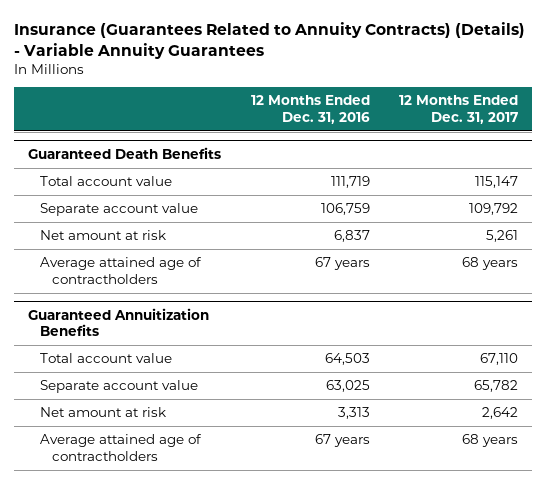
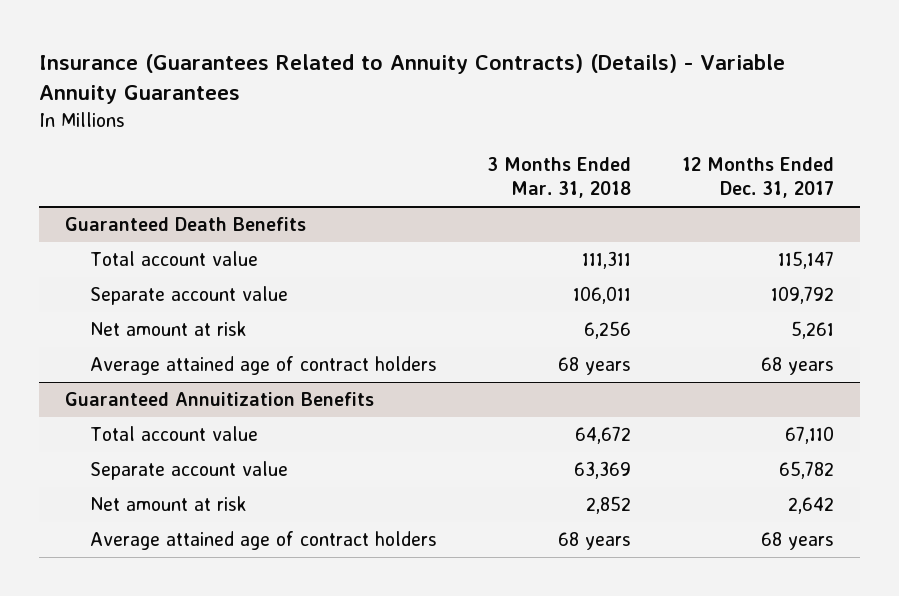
[250,95,370,124] 12 Months Ended Dec. 31, 2016 -> none
none -> [487,156,632,199] 3 Months Ended Mar. 31, 2018
[40,257,203,284] Average attained age of contractholders -> [89,356,437,376] Average attained age of contract holders
[40,434,203,461] Average attained age of contractholders -> [89,531,437,551] Average attained age of contract holders

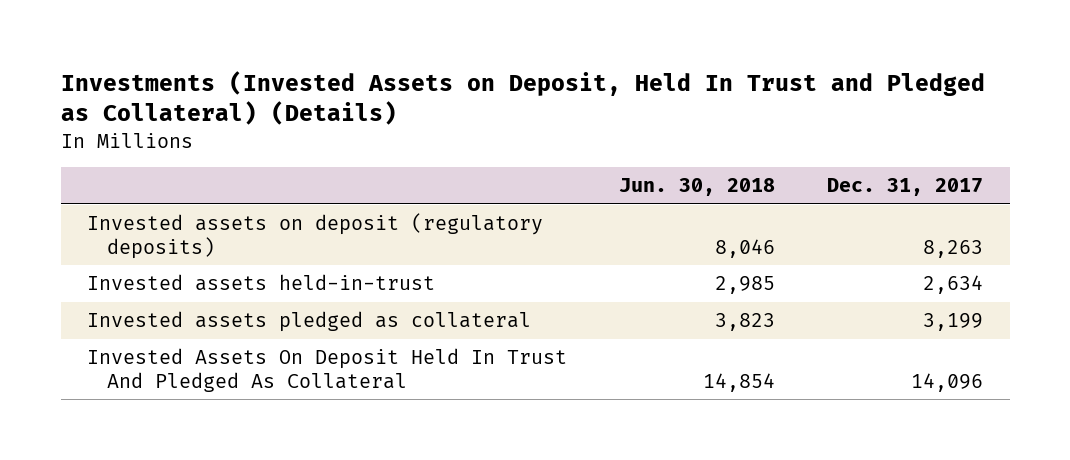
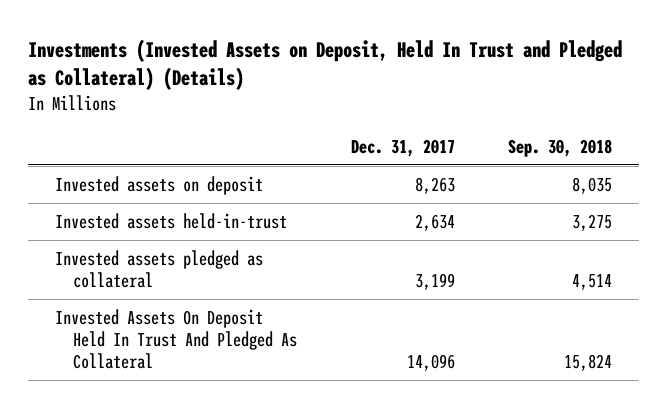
[619,178,776,197] Jun. 30, 2018 -> none
none -> [508,139,613,158] Sep. 30, 2018
[86,213,543,259] Invested assets on deposit (regulatory deposits) -> [55,175,264,195] Invested assets on deposit

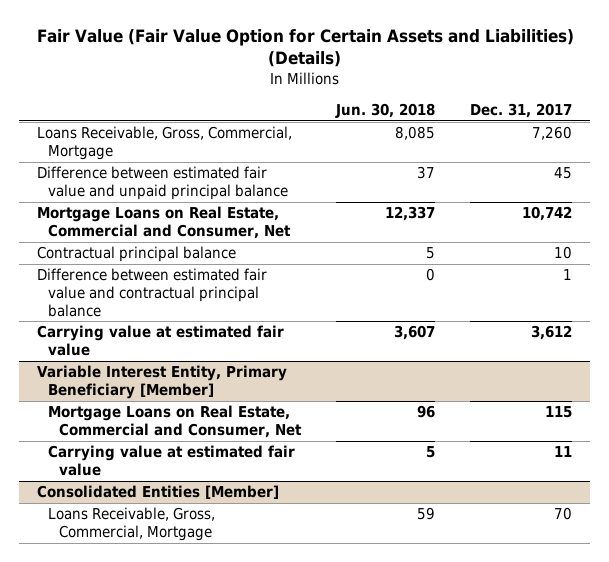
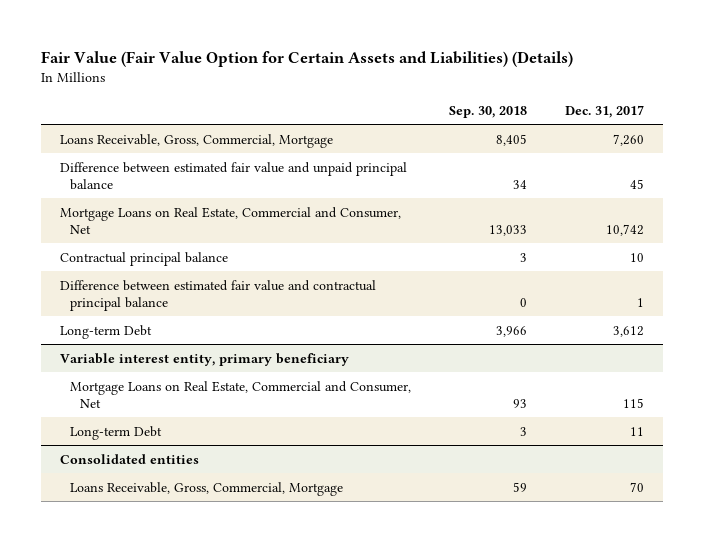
[335,102,436,118] Jun. 30, 2018 -> none
none -> [448,105,527,118] Sep. 30, 2018
[36,325,284,357] Carrying value at estimated fair value -> [59,324,152,339] Long-term Debt
[36,365,287,400] Variable Interest Entity, Primary Beneficiary [Member] -> [59,352,349,366] Variable interest entity, primary beneficiary
[47,445,295,477] Carrying value at estimated fair value -> [69,425,162,440] Long-term Debt
[36,485,279,500] Consolidated Entities [Member] -> [59,453,199,464] Consolidated entities

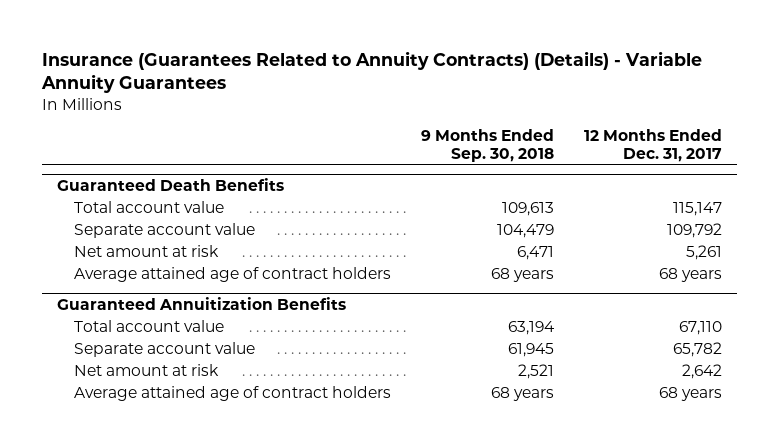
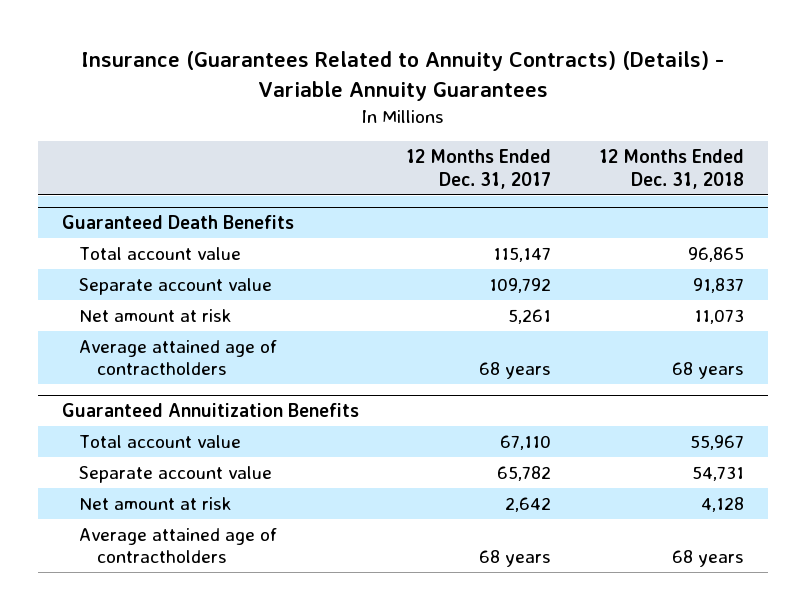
[421,129,555,163] 9 Months Ended Sep. 30, 2018 -> none
none -> [598,149,744,189] 12 Months Ended Dec. 31, 2018
[74,267,392,283] Average attained age of contract holders -> [79,339,278,376] Average attained age of contractholders
[74,386,392,402] Average attained age of contract holders -> [79,527,278,564] Average attained age of contractholders

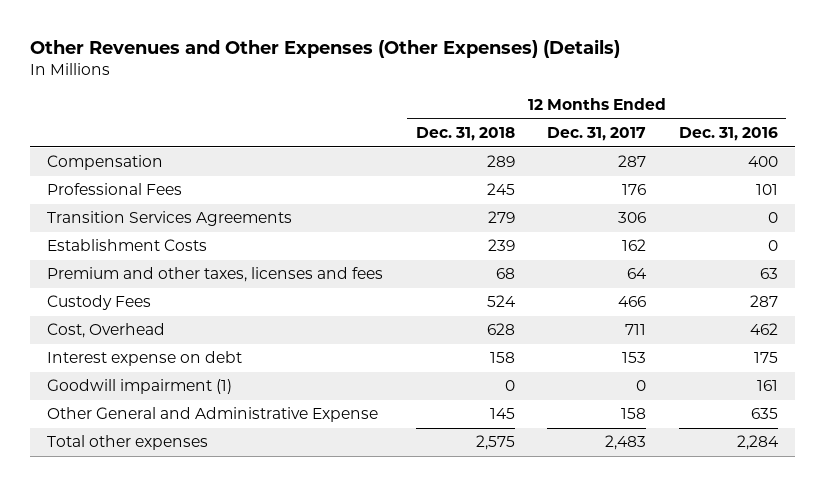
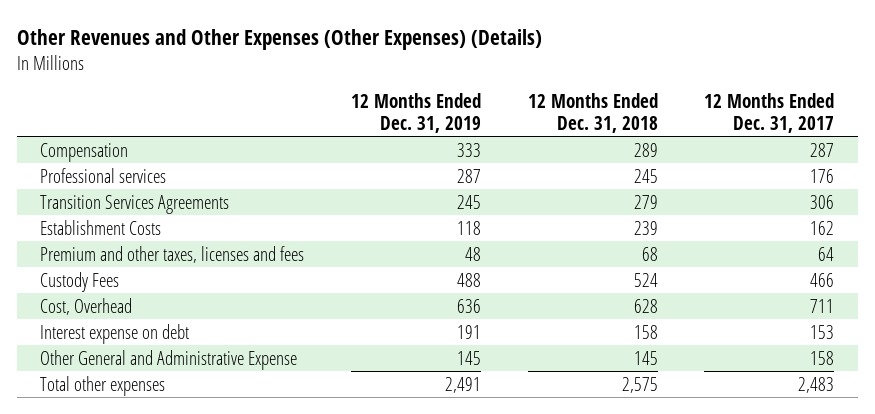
[679,127,779,142] Dec. 31, 2016 -> none
none -> [350,92,481,133] 12 Months Ended Dec. 31, 2019
[46,183,182,196] Professional Fees -> [40,167,167,183] Professional services
[46,379,232,395] Goodwill impairment (1) -> none

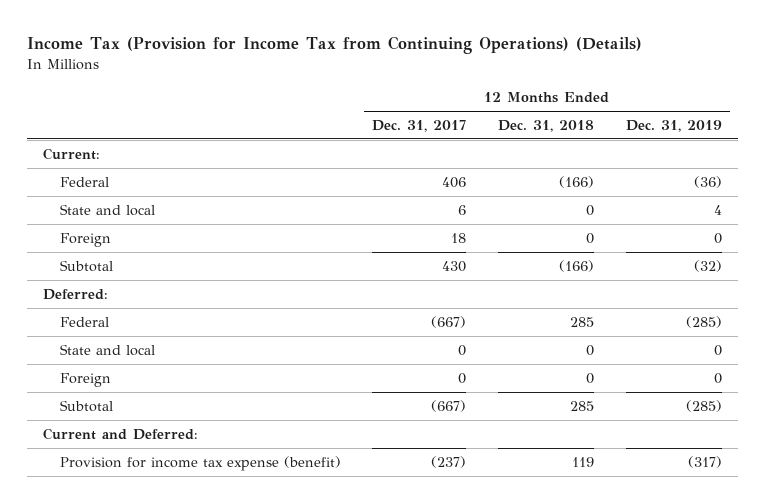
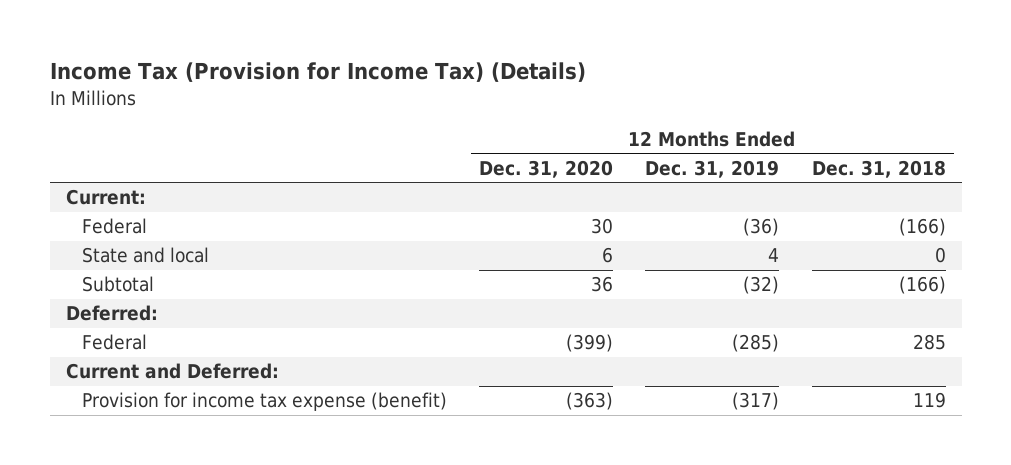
[26,36,642,55] Income Tax (Provision for Income Tax from Continuing Operations) (Details) -> [49,62,586,83] Income Tax (Provision for Income Tax) (Details)
[372,119,467,132] Dec. 31, 2017 -> none
none -> [479,159,614,178] Dec. 31, 2020
[59,232,111,247] Foreign -> none
[59,343,155,356] State and local -> none
[59,372,111,387] Foreign -> none
[59,399,113,412] Subtotal -> none

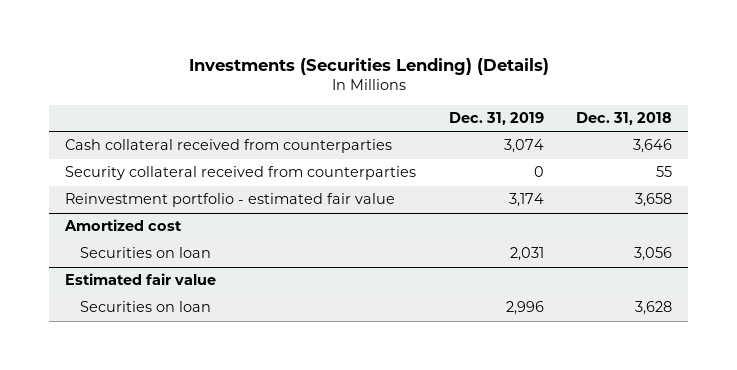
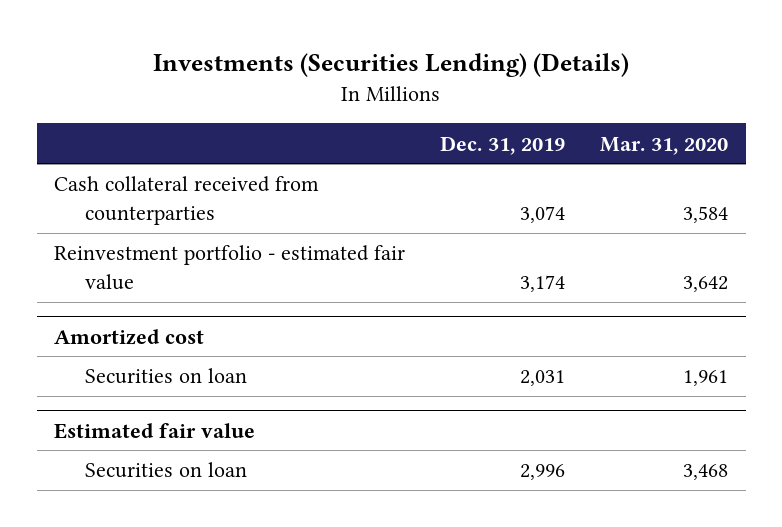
[576,111,673,125] Dec. 31, 2018 -> none
none -> [600,136,729,155] Mar. 31, 2020
[65,166,417,181] Security collateral received from counterparties -> none

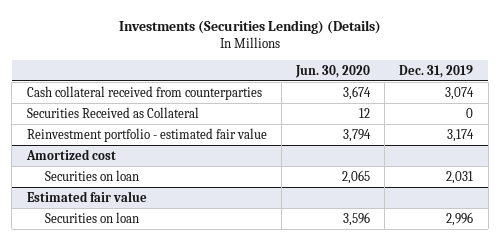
[600,136,729,155] Mar. 31, 2020 -> none
none -> [294,64,370,78] Jun. 30, 2020
none -> [26,106,199,118] Securities Received as Collateral

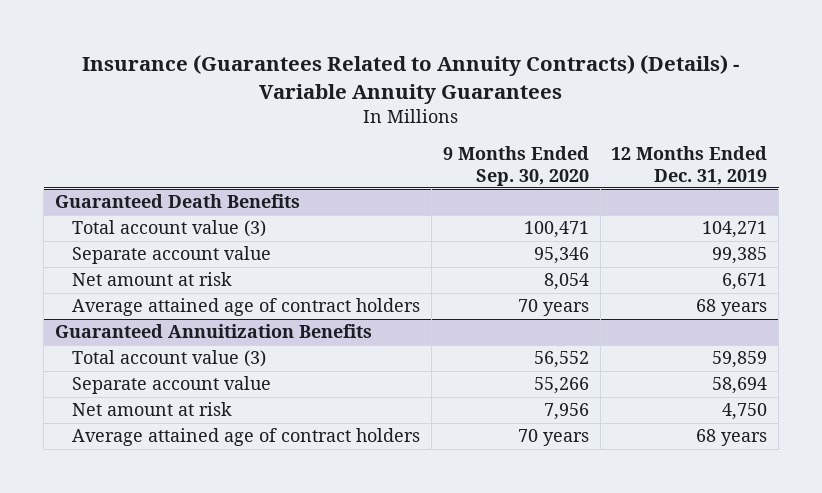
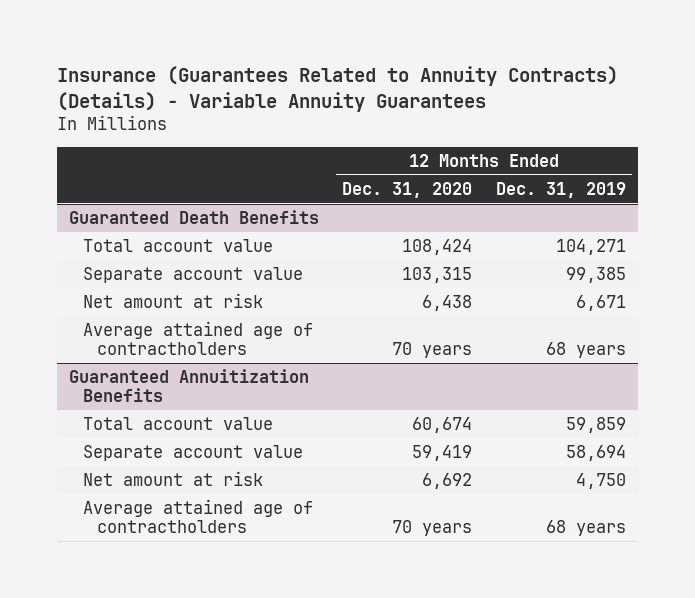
[442,146,589,186] 9 Months Ended Sep. 30, 2020 -> none
none -> [342,182,473,199] Dec. 31, 2020
[72,220,267,238] Total account value (3) -> [82,239,273,253] Total account value
[72,298,421,317] Average attained age of contract holders -> [82,321,313,356] Average attained age of contractholders
[72,350,267,368] Total account value (3) -> [82,417,273,431] Total account value
[72,428,421,447] Average attained age of contract holders -> [82,499,313,534] Average attained age of contractholders

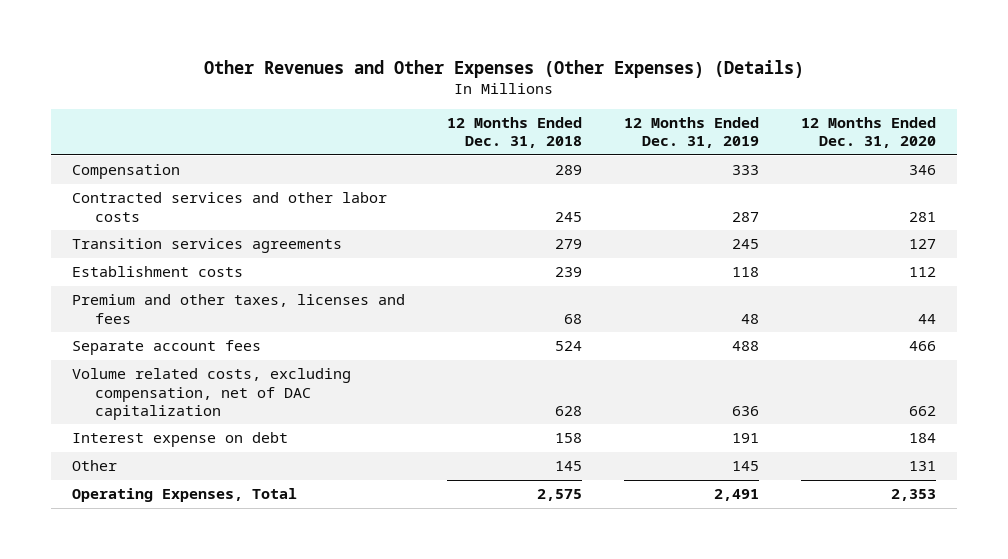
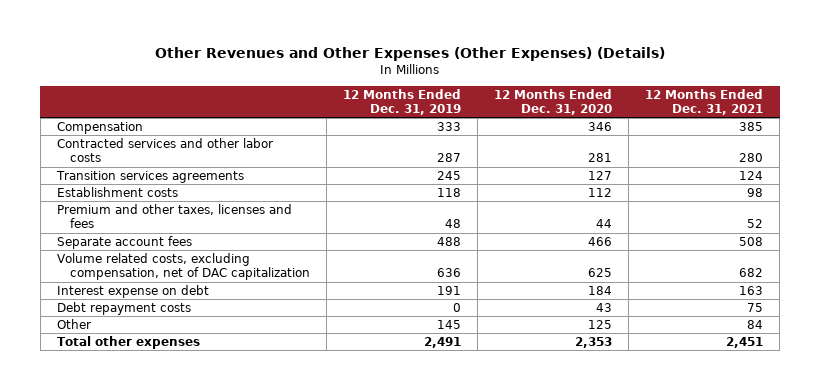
[447,116,583,149] 12 Months Ended Dec. 31, 2018 -> none
none -> [645,88,764,115] 12 Months Ended Dec. 31, 2021
[909,405,937,416] 662 -> [588,268,613,278] 625
none -> [56,302,191,316] Debt repayment costs
[909,461,937,472] 131 -> [588,320,613,330] 125
[72,488,298,503] Operating Expenses, Total -> [56,336,200,350] Total other expenses

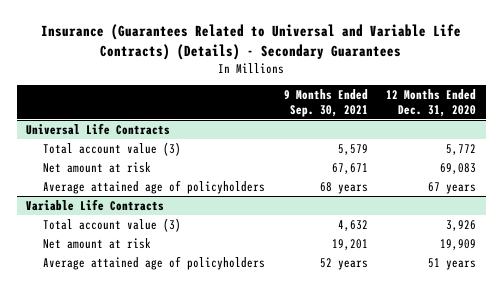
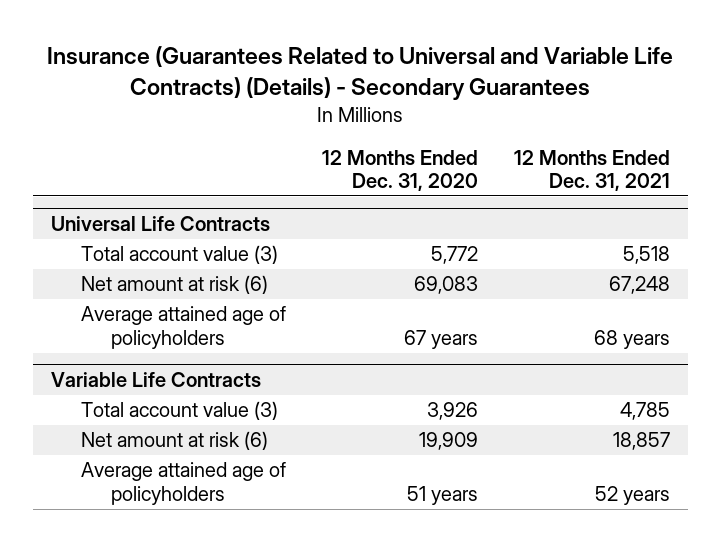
[283,88,368,117] 9 Months Ended Sep. 30, 2021 -> none
none -> [513,149,670,192] 12 Months Ended Dec. 31, 2021
[43,161,152,173] Net amount at risk -> [81,275,269,295] Net amount at risk (6)
[43,237,152,249] Net amount at risk -> [81,431,269,451] Net amount at risk (6)

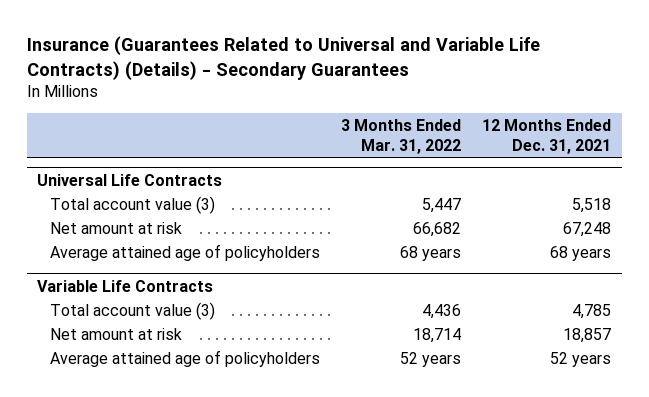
[322,149,479,192] 12 Months Ended Dec. 31, 2020 -> none
none -> [341,118,462,154] 3 Months Ended Mar. 31, 2022
[81,275,269,295] Net amount at risk (6) -> [50,221,183,234] Net amount at risk
[81,431,269,451] Net amount at risk (6) -> [50,327,183,340] Net amount at risk

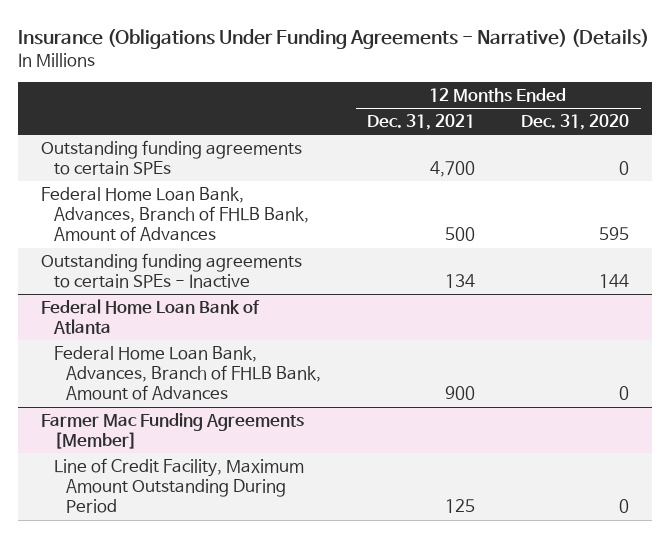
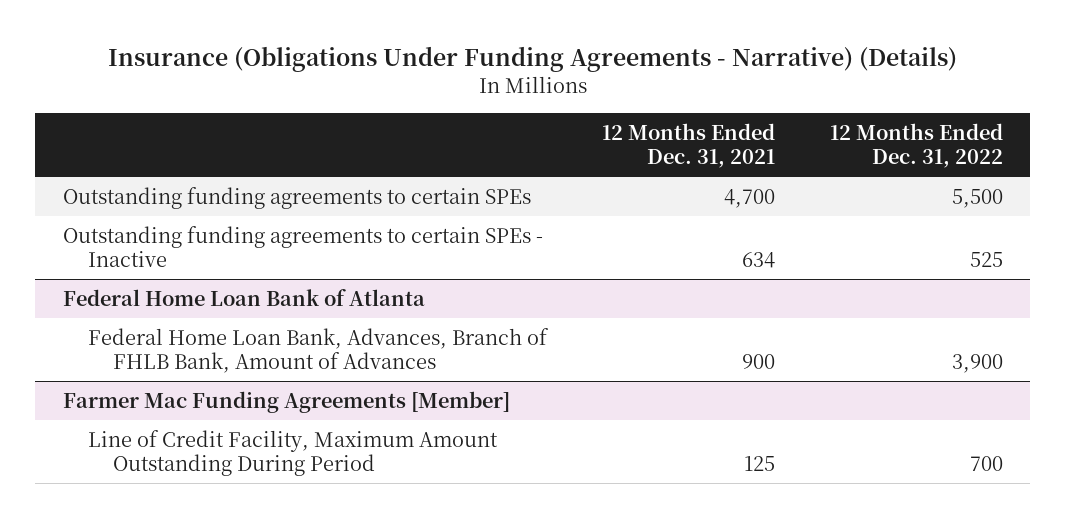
[521,114,630,131] Dec. 31, 2020 -> none
none -> [829,122,1003,168] 12 Months Ended Dec. 31, 2022
[41,186,309,242] Federal Home Loan Bank, Advances, Branch of FHLB Bank, Amount of Advances -> none
[445,274,476,289] 134 -> [741,251,775,268] 634

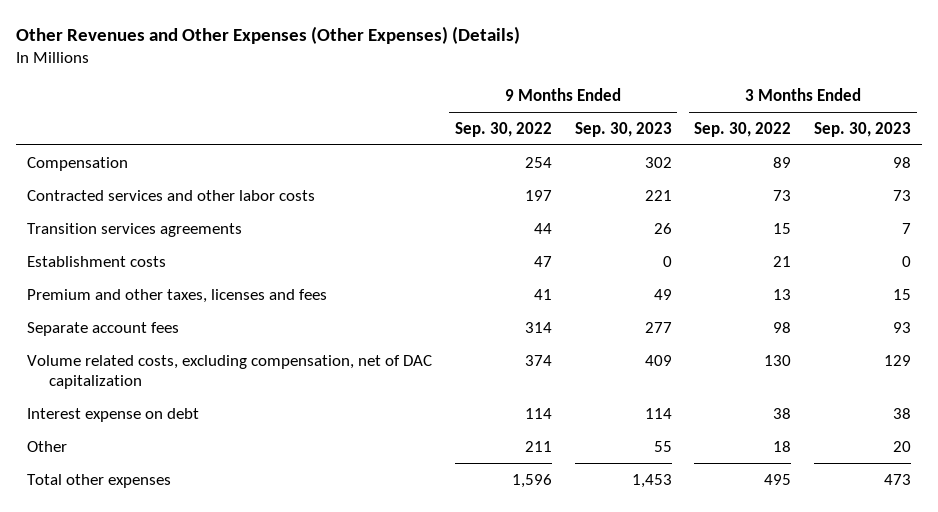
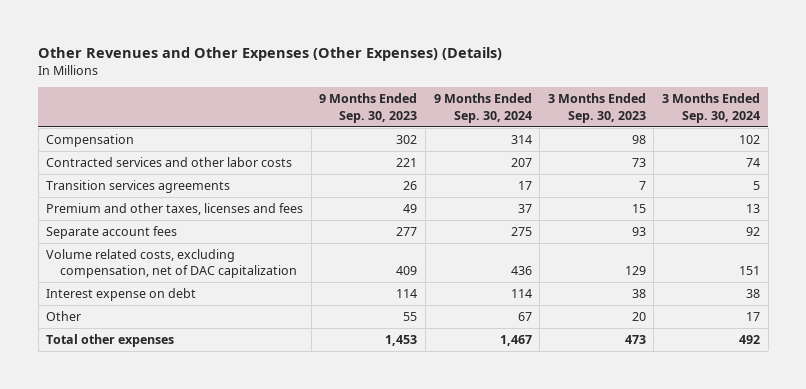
[454,121,552,137] Sep. 30, 2022 -> none
[694,121,792,137] Sep. 30, 2022 -> none
none -> [433,93,532,123] 9 Months Ended Sep. 30, 2024
none -> [661,93,760,123] 3 Months Ended Sep. 30, 2024
[27,255,167,267] Establishment costs -> none

